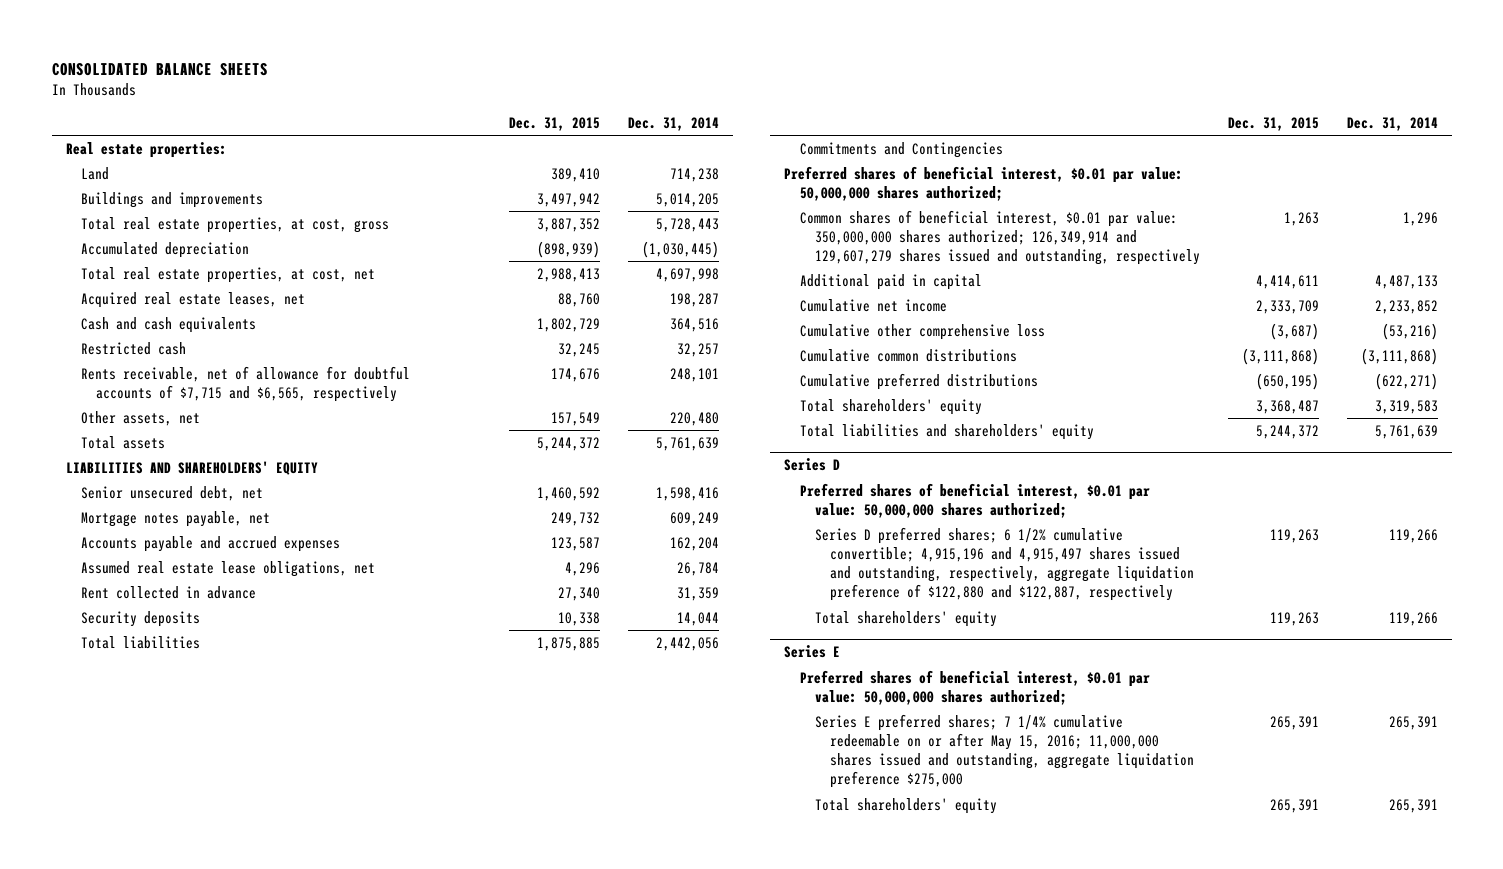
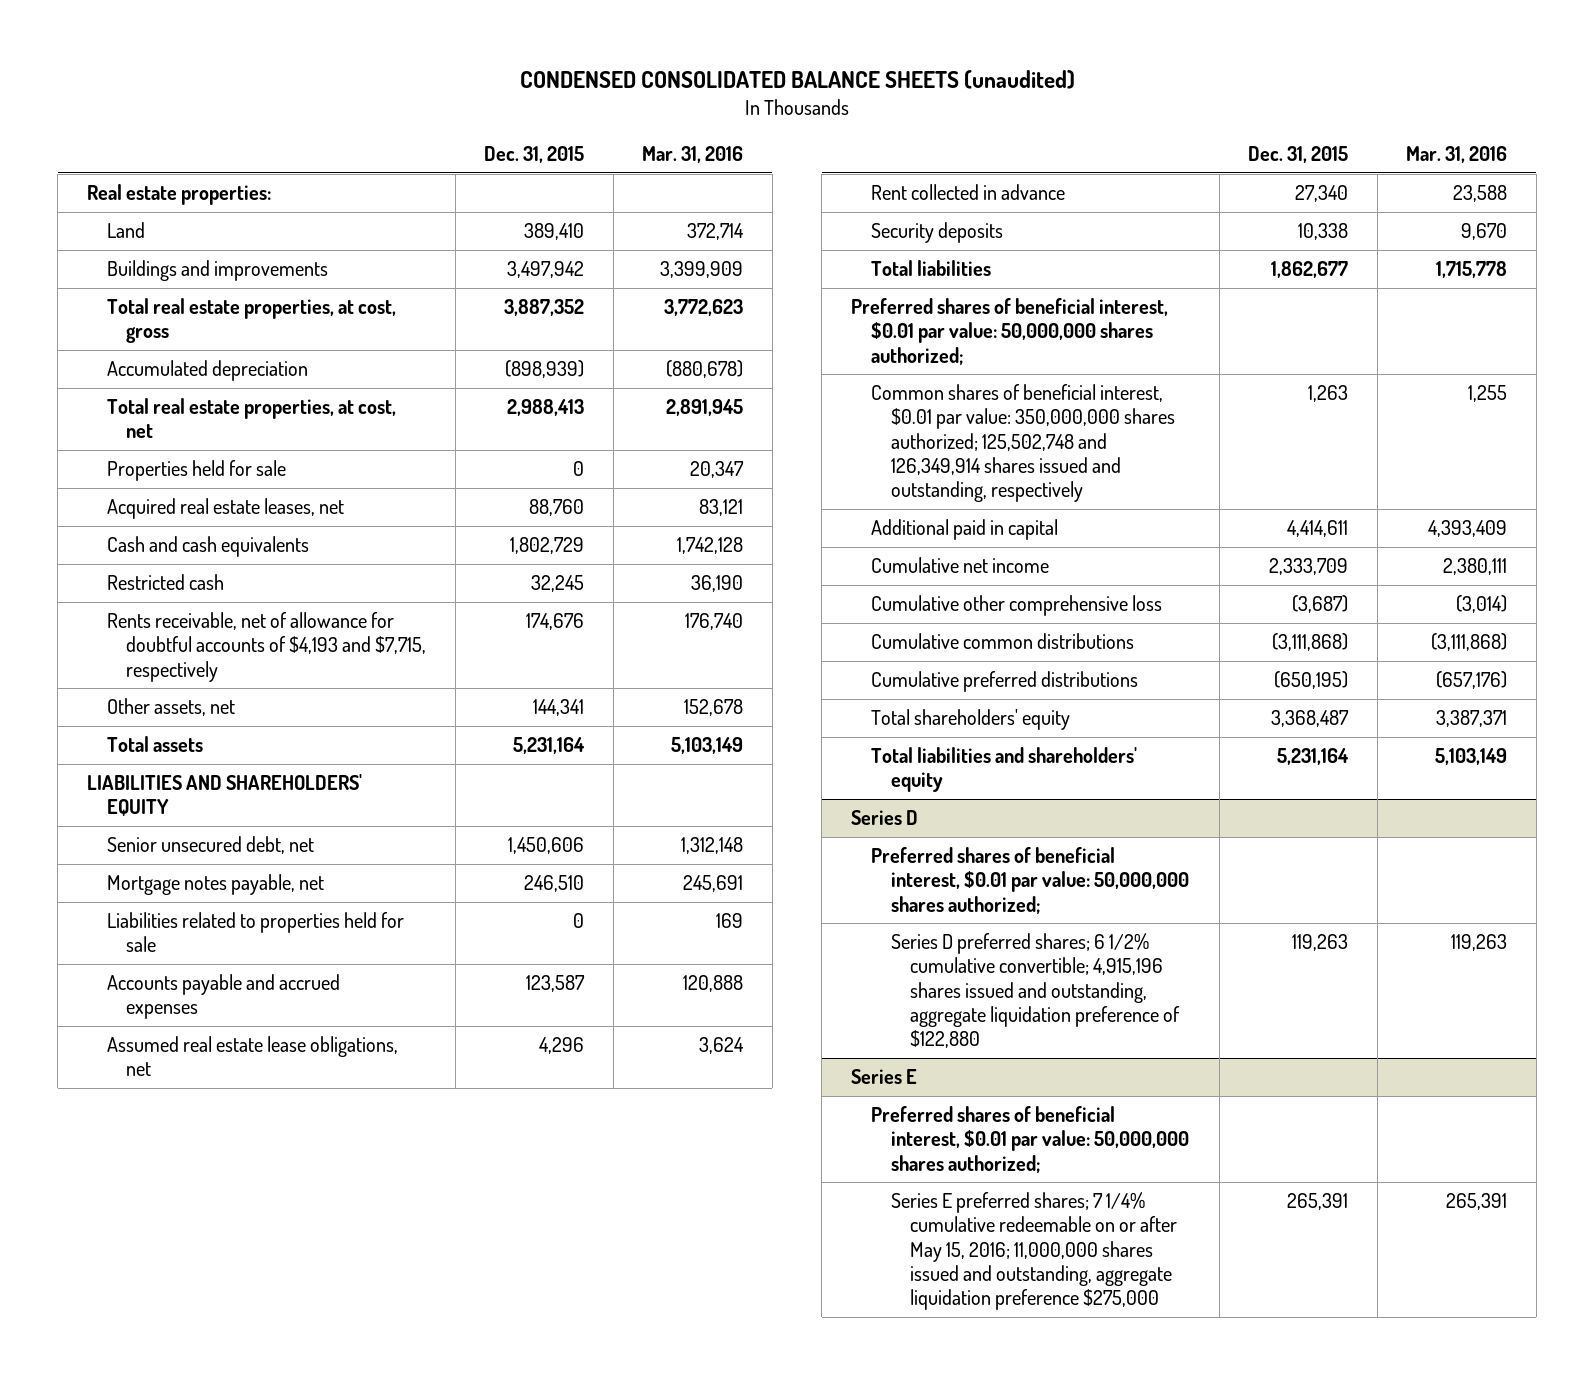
[51,63,268,77] CONSOLIDATED BALANCE SHEETS -> [520,70,1076,90] CONDENSED CONSOLIDATED BALANCE SHEETS (unaudited)
[628,116,720,131] Dec. 31, 2014 -> none
none -> [642,146,744,164] Mar. 31, 2016
none -> [106,460,286,482] Properties held for sale
[81,365,411,402] Rents receivable, net of allowance for doubtful accounts of $7,715 and $6,565, respectively -> [106,612,427,682] Rents receivable, net of allowance for doubtful accounts of $4,193 and $7,715, respectively
[551,411,601,426] 157,549 -> [533,699,585,717] 144,341
[537,436,601,451] 5,244,372 -> [513,737,586,755] 5,231,164
[537,486,601,501] 1,460,592 -> [508,837,585,855] 1,450,606
[551,511,601,526] 249,732 -> [524,875,585,893] 246,510
none -> [106,912,404,953] Liabilities related to properties held for sale
[799,141,1003,158] Commitments and Contingencies -> none
[537,636,601,651] 1,875,885 -> [1271,261,1349,279] 1,862,677
[799,209,1200,266] Common shares of beneficial interest, $0.01 par value: 350,000,000 shares authorized; 126,349,914 and 129,607,279 shares issued and outstanding, respectively -> [870,384,1175,503] Common shares of beneficial interest, $0.01 par value: 350,000,000 shares authorized; 125,502,748 and 126,349,914 shares issued and outstanding, respectively
[1255,424,1319,439] 5,244,372 -> [1277,748,1350,766] 5,231,164
[814,610,997,627] Total shareholders' equity -> none
[814,526,1194,602] Series D preferred shares; 6 1/2% cumulative convertible; 4,915,196 and 4,915,497 shares issued and outstanding, respectively, aggregate liquidation preference of $122,880 and $122,887, respectively -> [890,933,1181,1049] Series D preferred shares; 6 1/2% cumulative convertible; 4,915,196 shares issued and outstanding, aggregate liquidation preference of $122,880
[814,797,997,814] Total shareholders' equity -> none

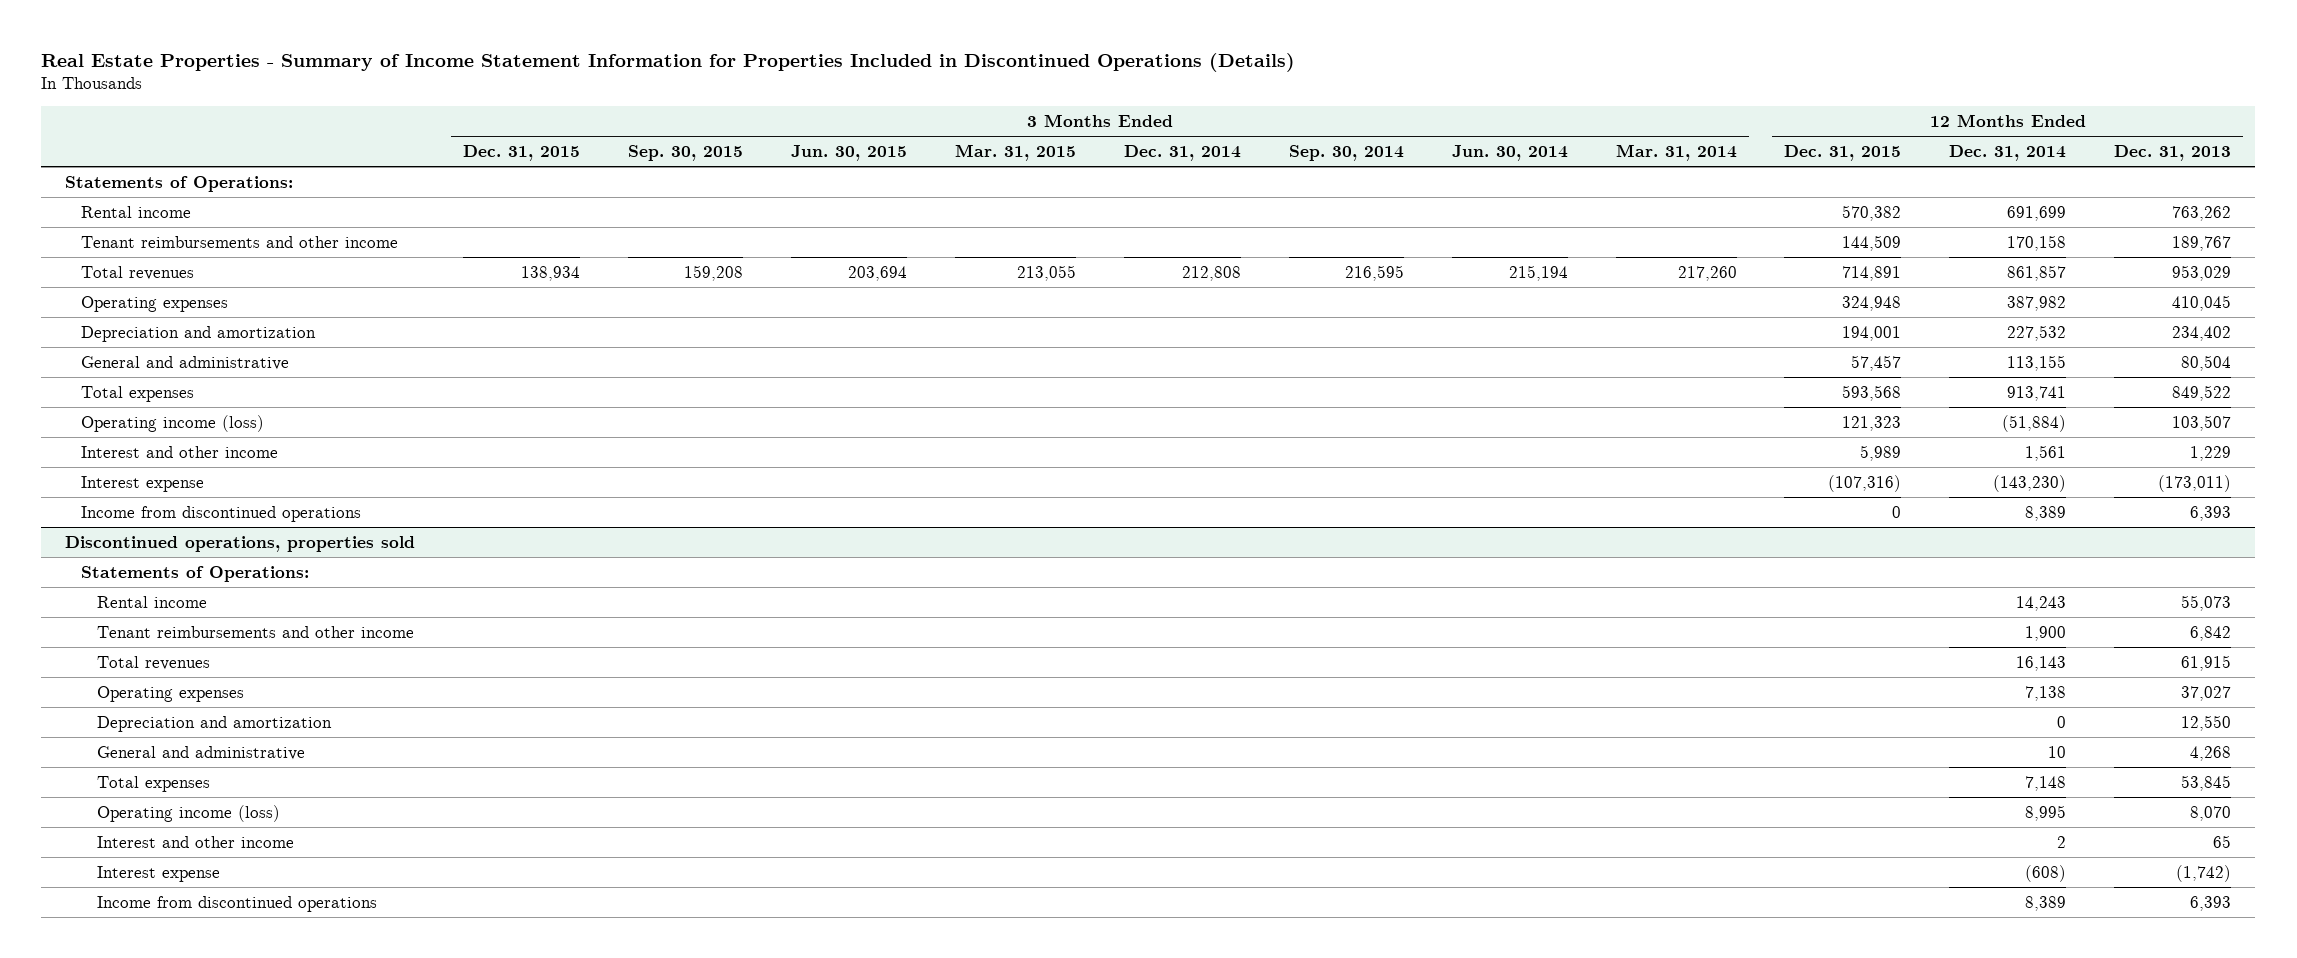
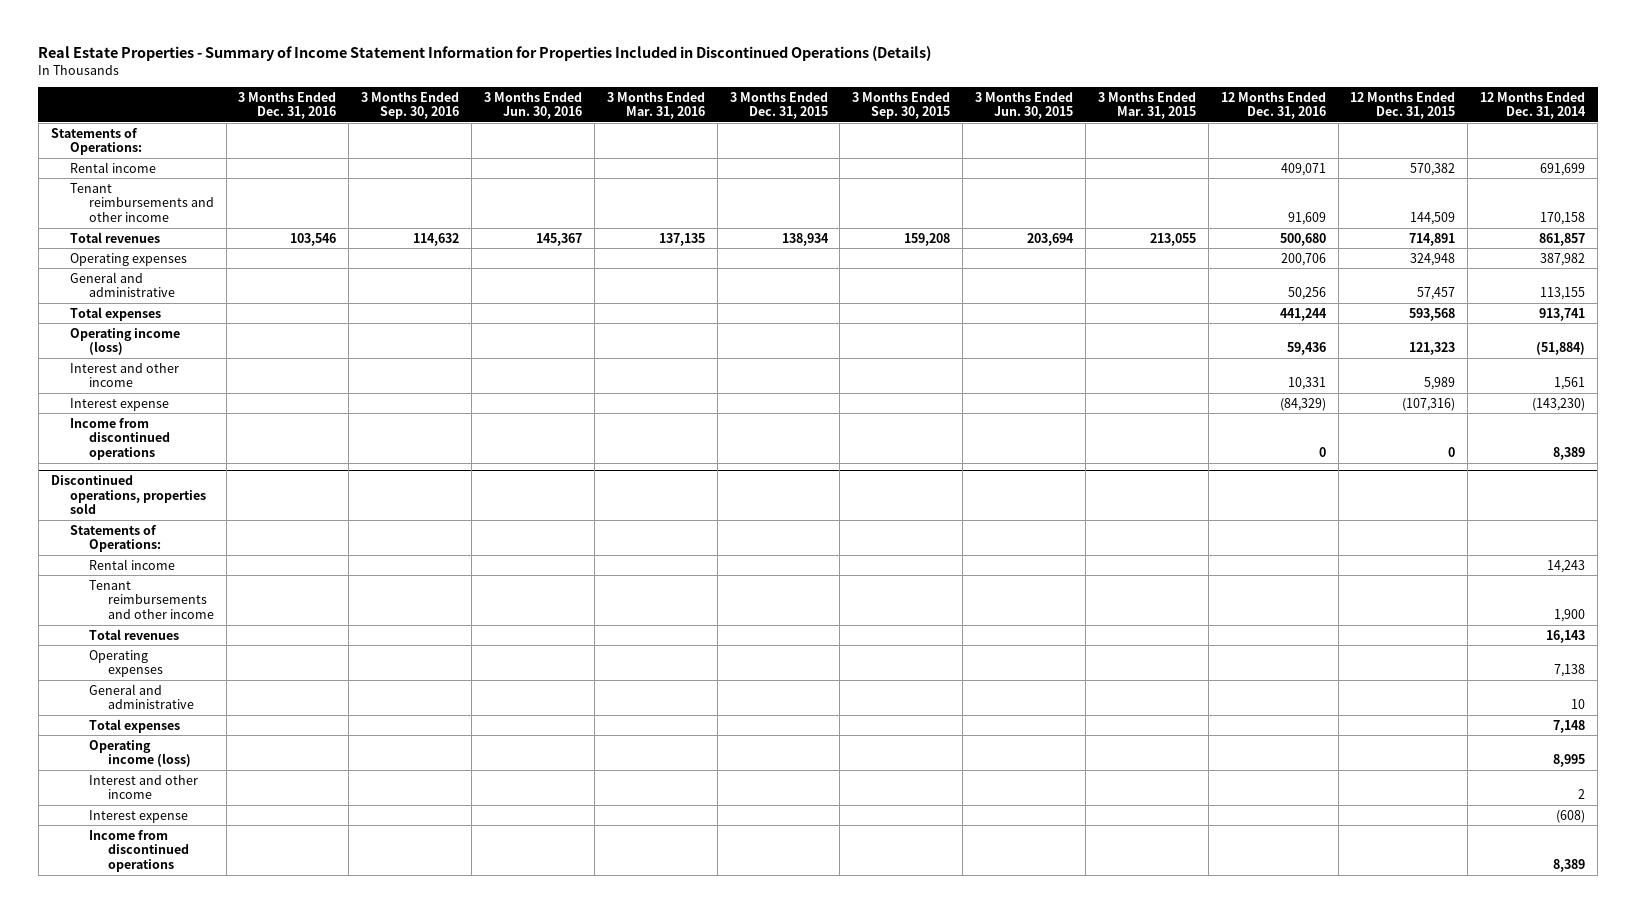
[1123,144,1241,161] Dec. 31, 2014 -> none
[1288,144,1404,161] Sep. 30, 2014 -> none
[1451,144,1568,161] Jun. 30, 2014 -> none
[1615,143,1737,161] Mar. 31, 2014 -> none
[2114,144,2232,161] Dec. 31, 2013 -> none
none -> [238,91,337,120] 3 Months Ended Dec. 31, 2016
none -> [361,91,460,120] 3 Months Ended Sep. 30, 2016
none -> [483,91,582,120] 3 Months Ended Jun. 30, 2016
none -> [606,91,705,120] 3 Months Ended Mar. 31, 2016
none -> [1220,91,1326,120] 12 Months Ended Dec. 31, 2016
[81,325,317,342] Depreciation and amortization -> none
[96,715,332,732] Depreciation and amortization -> none

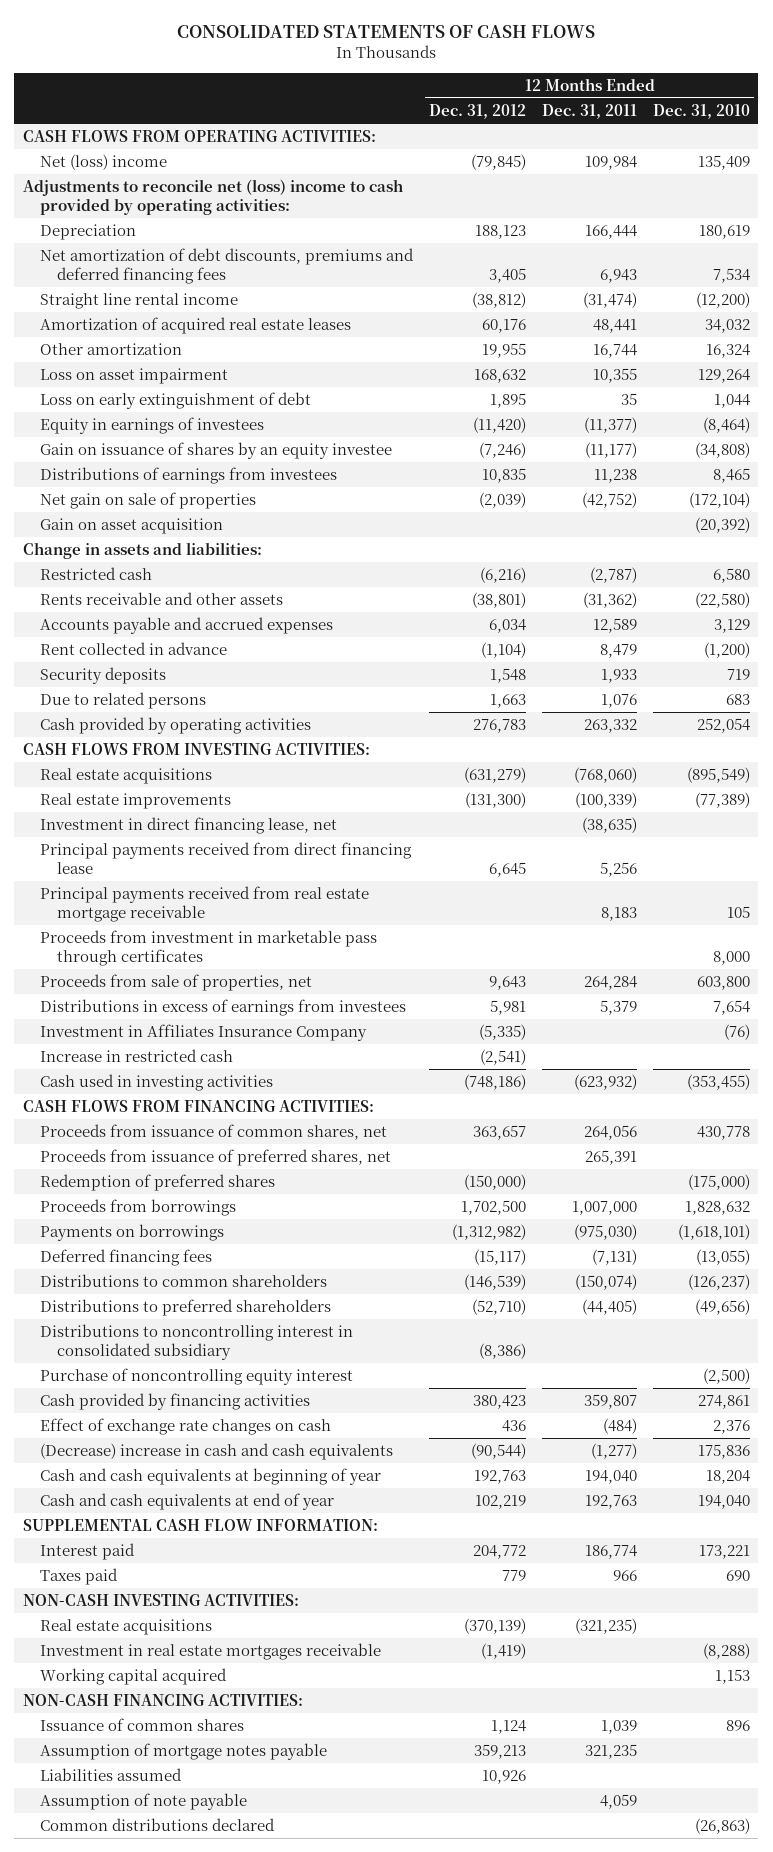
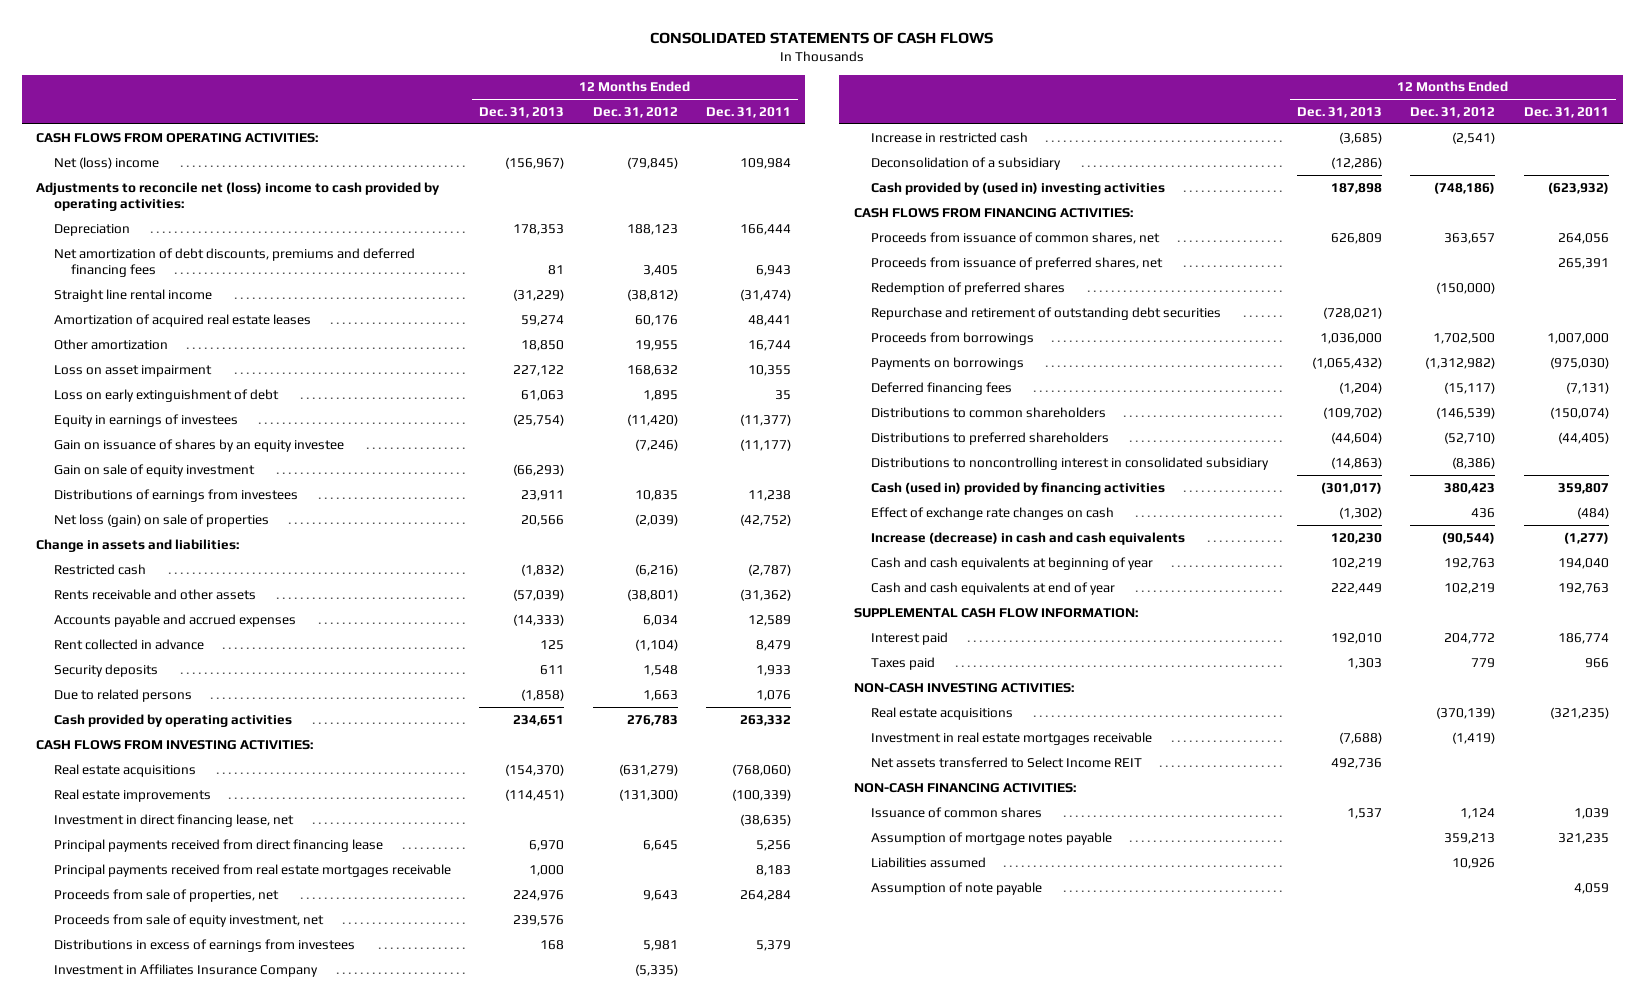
[653,103,751,119] Dec. 31, 2010 -> none
none -> [479,107,565,119] Dec. 31, 2013
none -> [53,463,255,477] Gain on sale of equity investment
[39,518,223,535] Gain on asset acquisition -> none
[39,492,256,510] Net gain on sale of properties -> [53,513,269,527] Net loss (gain) on sale of properties
[39,930,377,967] Proceeds from investment in marketable pass through certificates -> none
[39,886,369,923] Principal payments received from real estate mortgage receivable -> [53,863,451,877] Principal payments received from real estate mortgages receivable
none -> [53,913,324,927] Proceeds from sale of equity investment, net
none -> [871,156,1062,170] Deconsolidation of a subsidiary
[39,1074,273,1092] Cash used in investing activities -> [871,181,1166,195] Cash provided by (used in) investing activities
none -> [871,306,1222,320] Repurchase and retirement of outstanding debt securities
[39,1368,353,1386] Purchase of noncontrolling equity interest -> none
[39,1393,310,1411] Cash provided by financing activities -> [871,481,1166,495] Cash (used in) provided by financing activities
[39,1443,393,1461] (Decrease) increase in cash and cash equivalents -> [871,531,1186,545] Increase (decrease) in cash and cash equivalents
[39,1668,227,1686] Working capital acquired -> none
none -> [871,756,1143,768] Net assets transferred to Select Income REIT
[39,1818,275,1832] Common distributions declared -> none

